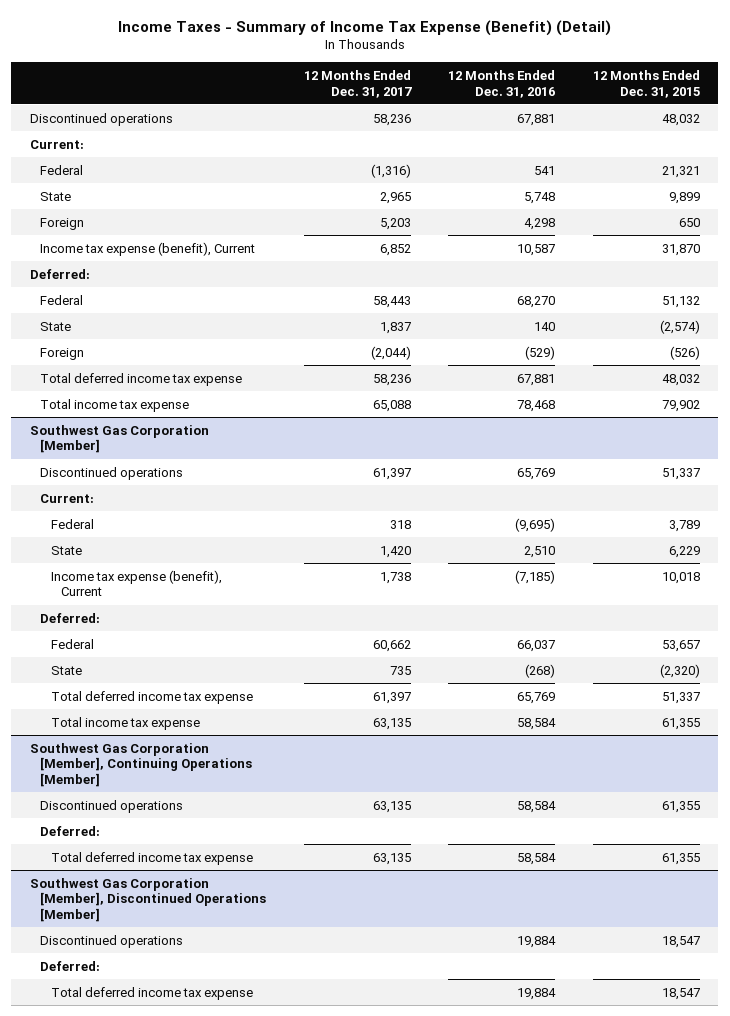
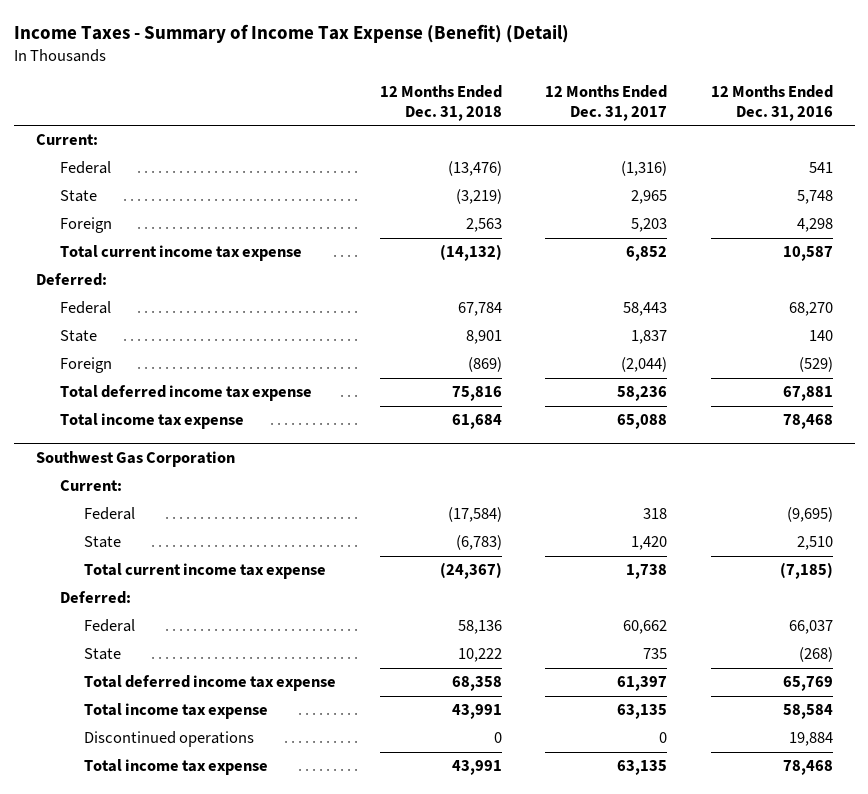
[592,69,700,98] 12 Months Ended Dec. 31, 2015 -> none
none -> [379,85,502,121] 12 Months Ended Dec. 31, 2018
[29,112,173,126] Discontinued operations -> none
[40,241,256,256] Income tax expense (benefit), Current -> [59,245,302,262] Total current income tax expense
[40,466,184,480] Discontinued operations -> none
[29,424,209,454] Southwest Gas Corporation [Member] -> [35,451,235,468] Southwest Gas Corporation
[50,569,222,597] Income tax expense (benefit), Current -> [84,563,327,580] Total current income tax expense
[29,742,253,788] Southwest Gas Corporation [Member], Continuing Operations [Member] -> none
[40,825,101,836] Deferred: -> none
[29,877,267,923] Southwest Gas Corporation [Member], Discontinued Operations [Member] -> none
[40,934,184,948] Discontinued operations -> none
[40,960,101,971] Deferred: -> none
[50,986,253,1000] Total deferred income tax expense -> none
[372,800,411,813] 63,135 -> [659,732,668,744] 0
[517,800,557,813] 58,584 -> [788,732,833,747] 19,884
[50,851,253,865] Total deferred income tax expense -> [84,759,269,776] Total income tax expense
[517,852,557,865] 58,584 -> [782,760,833,776] 78,468

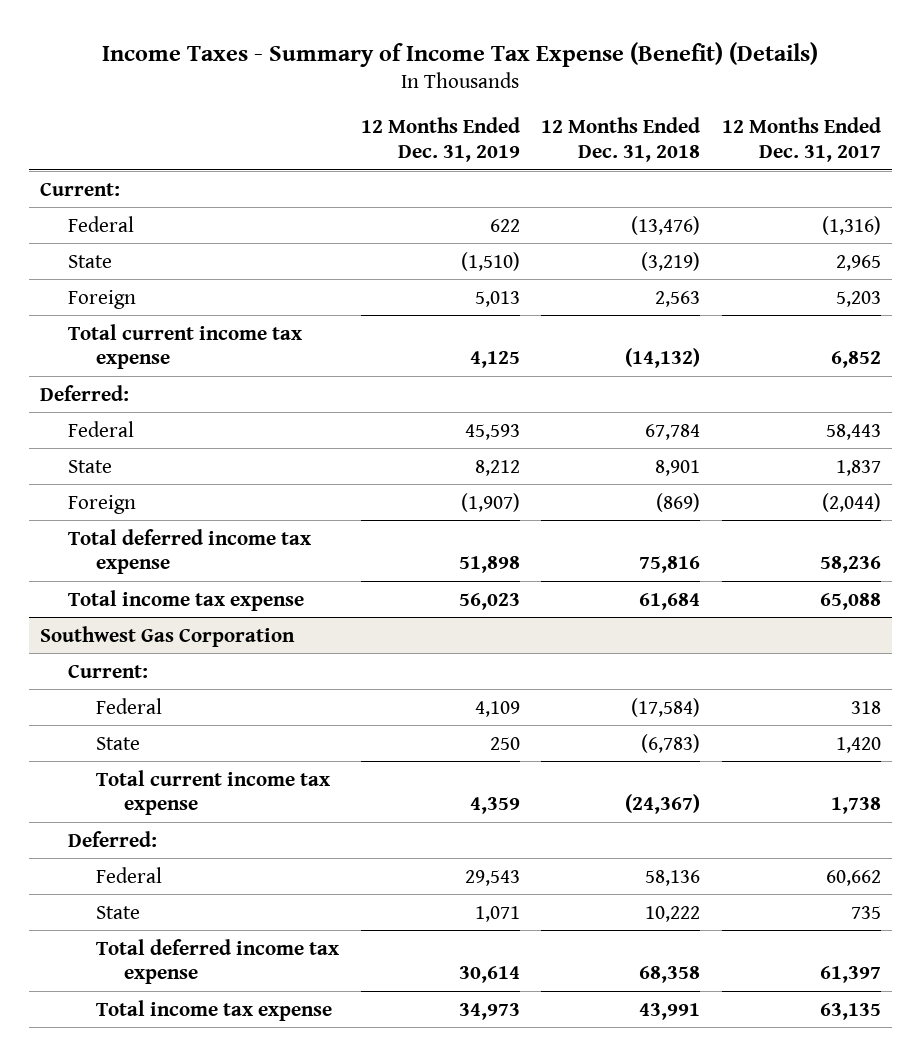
[13,24,569,44] Income Taxes - Summary of Income Tax Expense (Benefit) (Detail) -> [102,41,819,67] Income Taxes - Summary of Income Tax Expense (Benefit) (Details)
[710,85,833,121] 12 Months Ended Dec. 31, 2016 -> none
none -> [360,117,520,162] 12 Months Ended Dec. 31, 2019
[84,731,255,748] Discontinued operations -> none
[84,759,269,776] Total income tax expense -> none

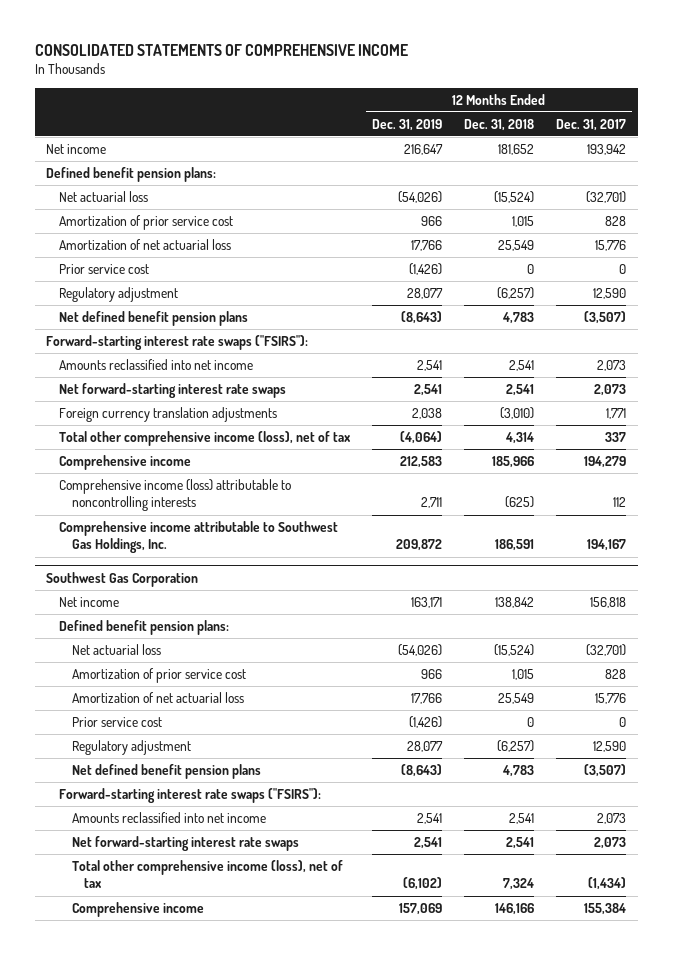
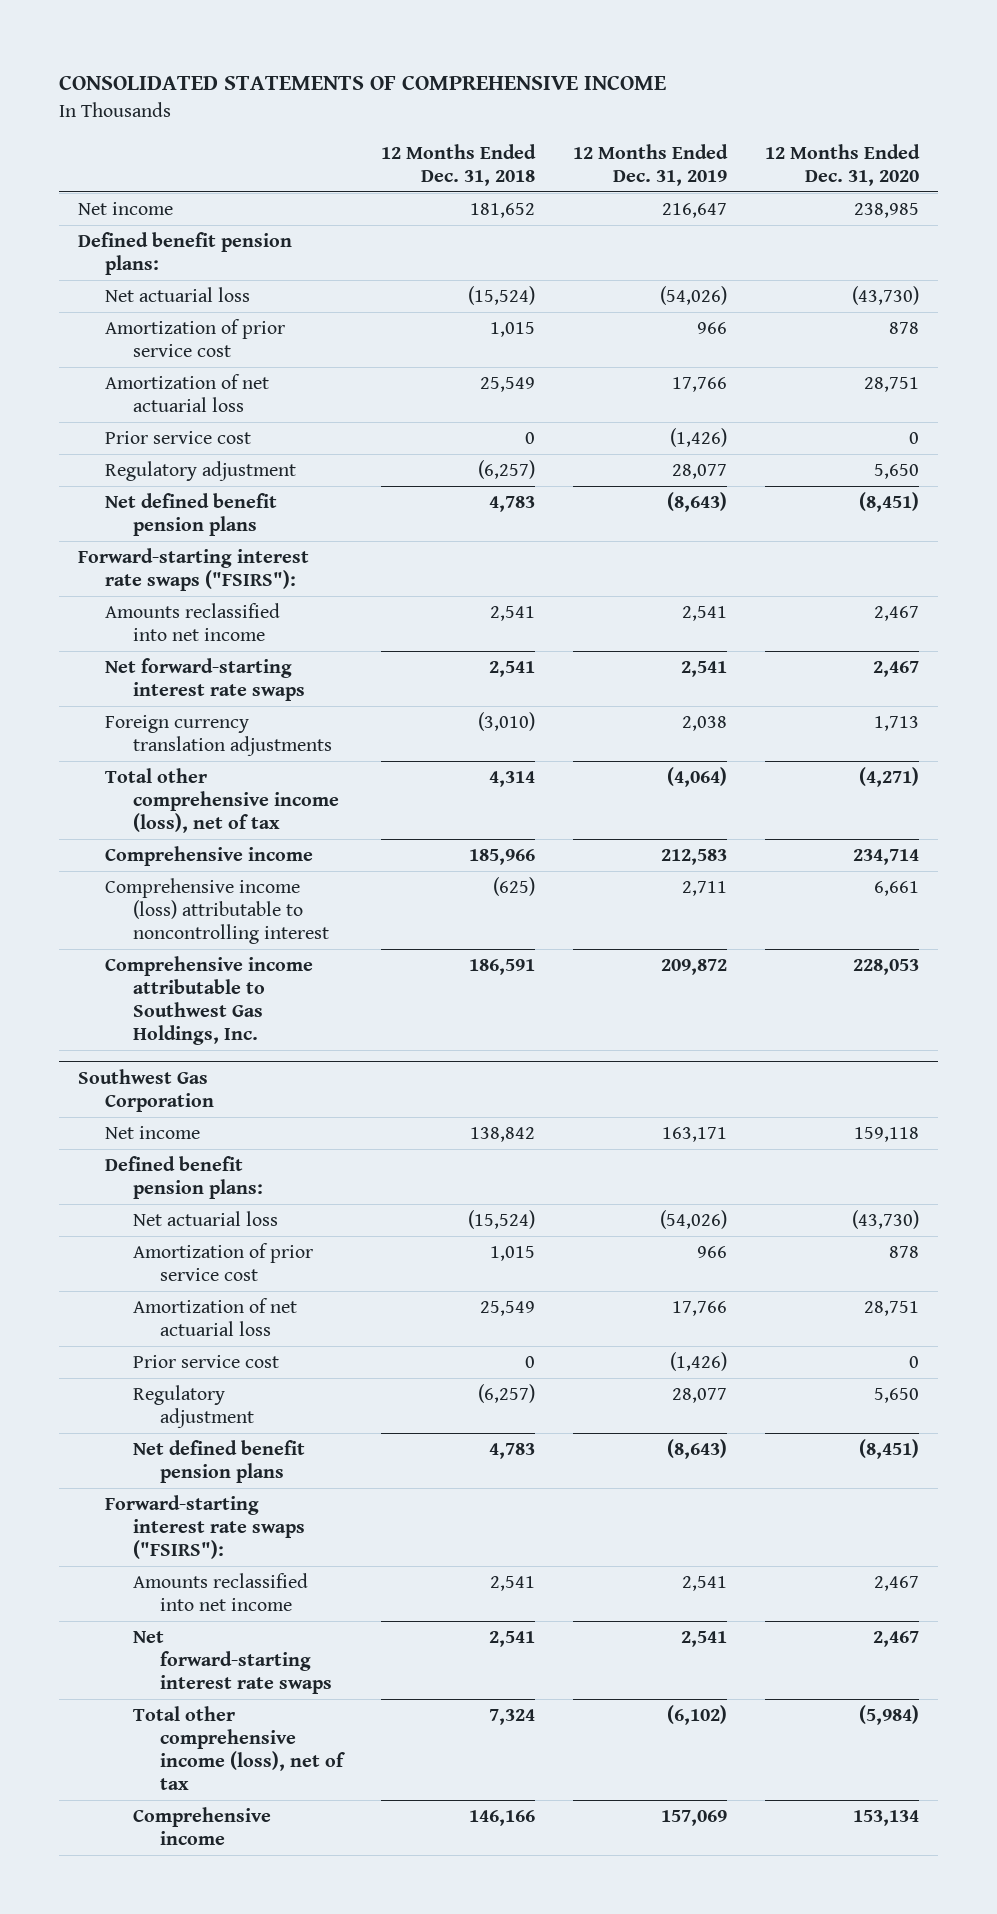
[556,118,627,131] Dec. 31, 2017 -> none
none -> [765,143,921,186] 12 Months Ended Dec. 31, 2020
[58,478,291,512] Comprehensive income (loss) attributable to noncontrolling interests -> [105,878,329,945] Comprehensive income (loss) attributable to noncontrolling interest

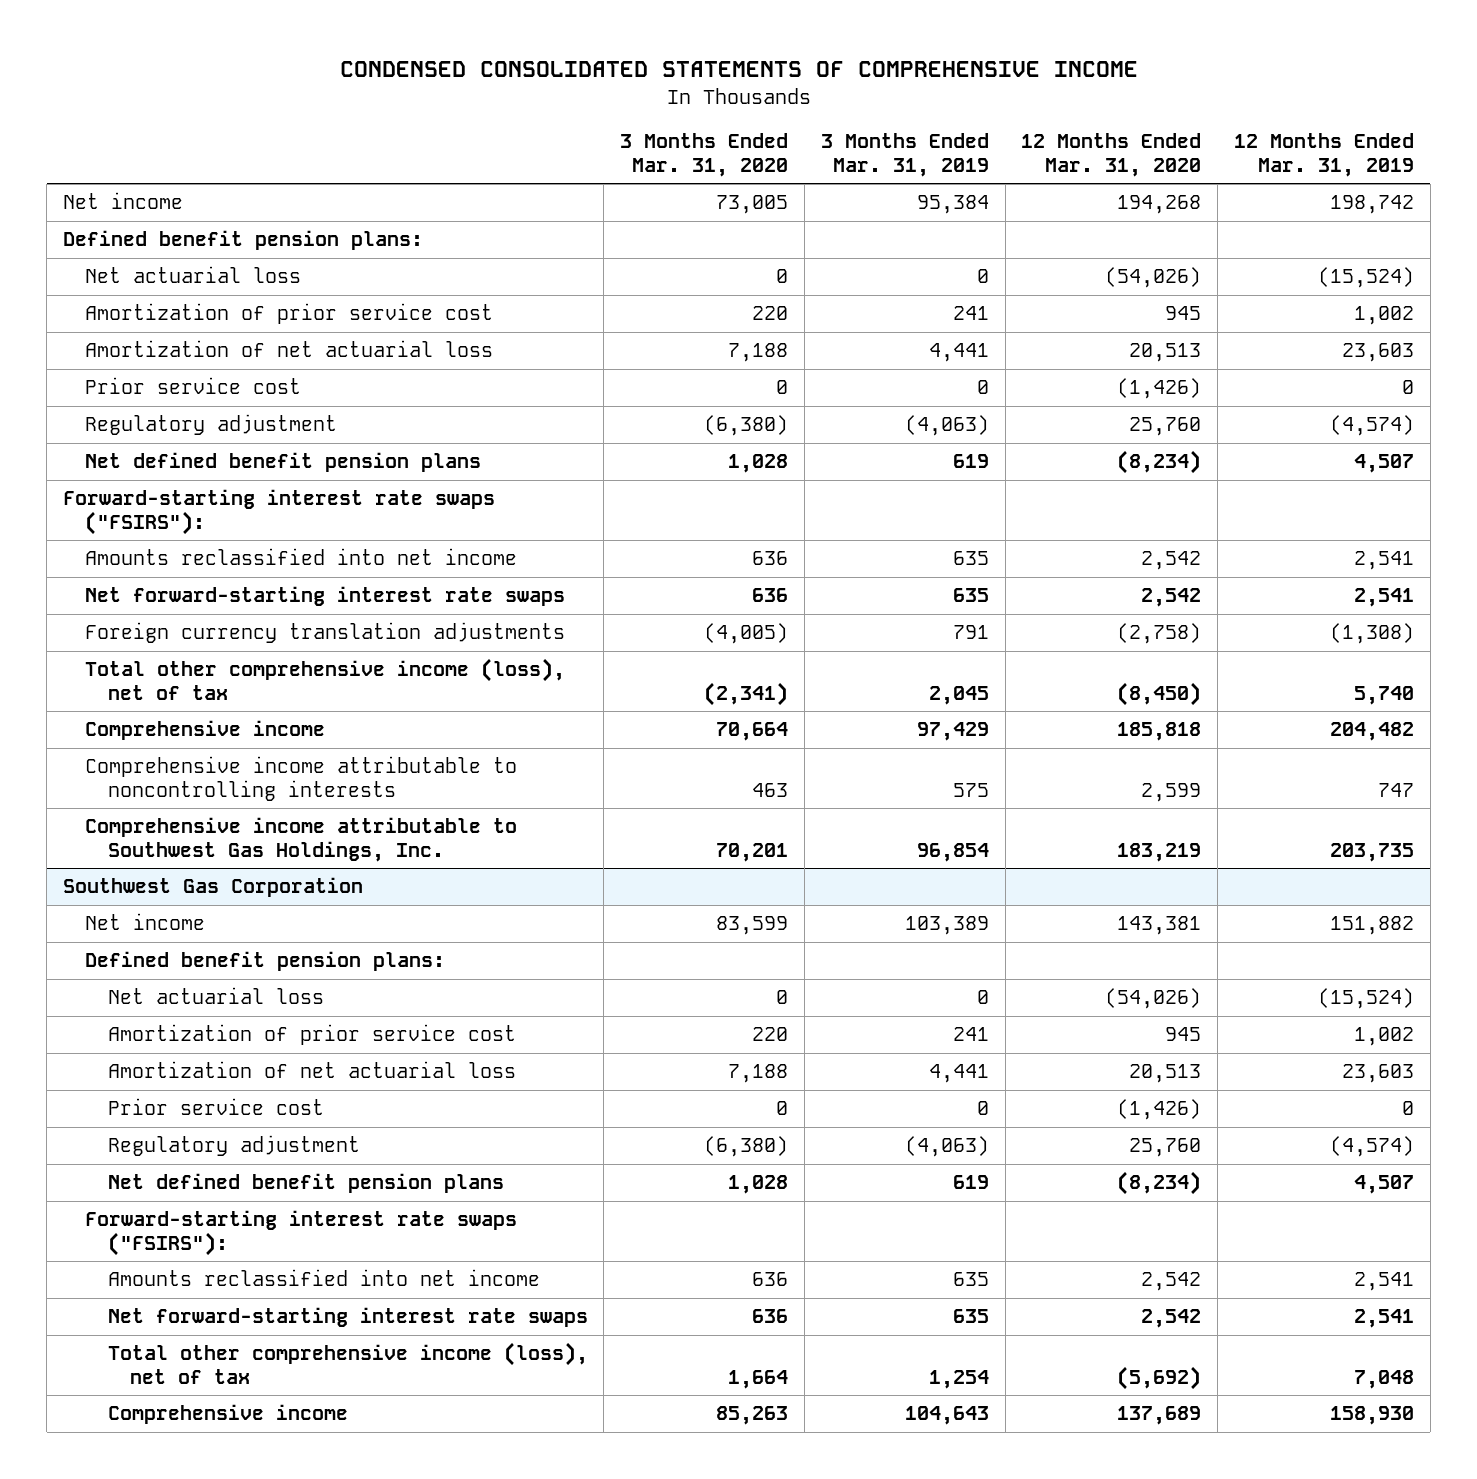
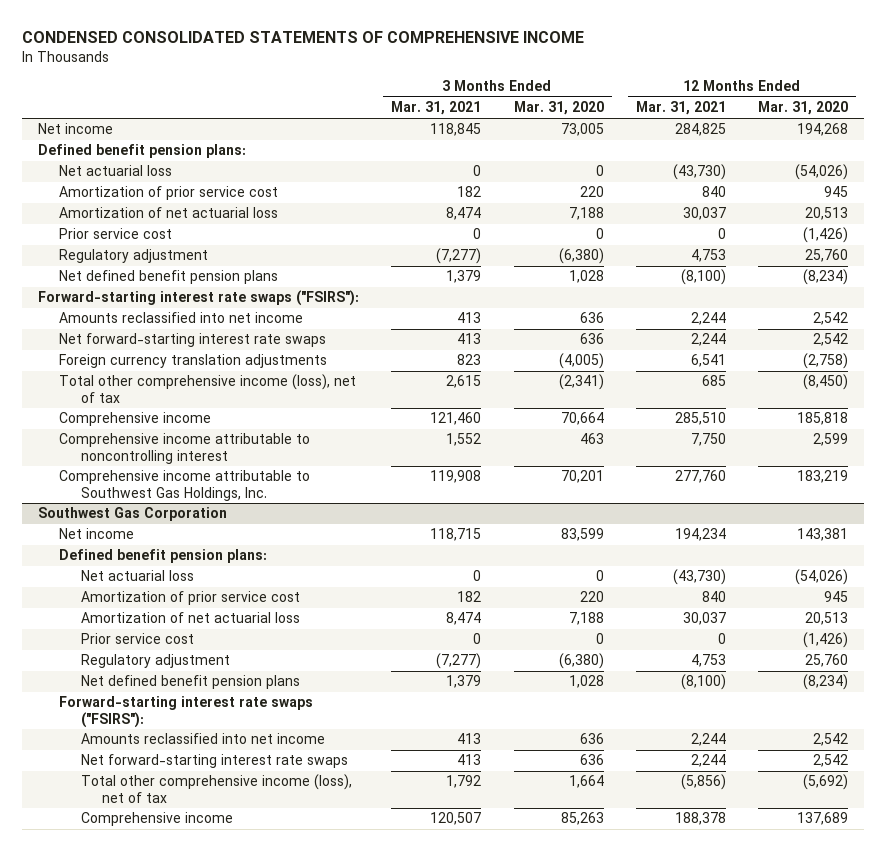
[820,133,989,177] 3 Months Ended Mar. 31, 2019 -> none
[1234,133,1415,177] 12 Months Ended Mar. 31, 2019 -> none
none -> [391,101,482,116] Mar. 31, 2021
none -> [635,101,726,116] Mar. 31, 2021
[85,756,518,801] Comprehensive income attributable to noncontrolling interests -> [59,433,311,464] Comprehensive income attributable to noncontrolling interest

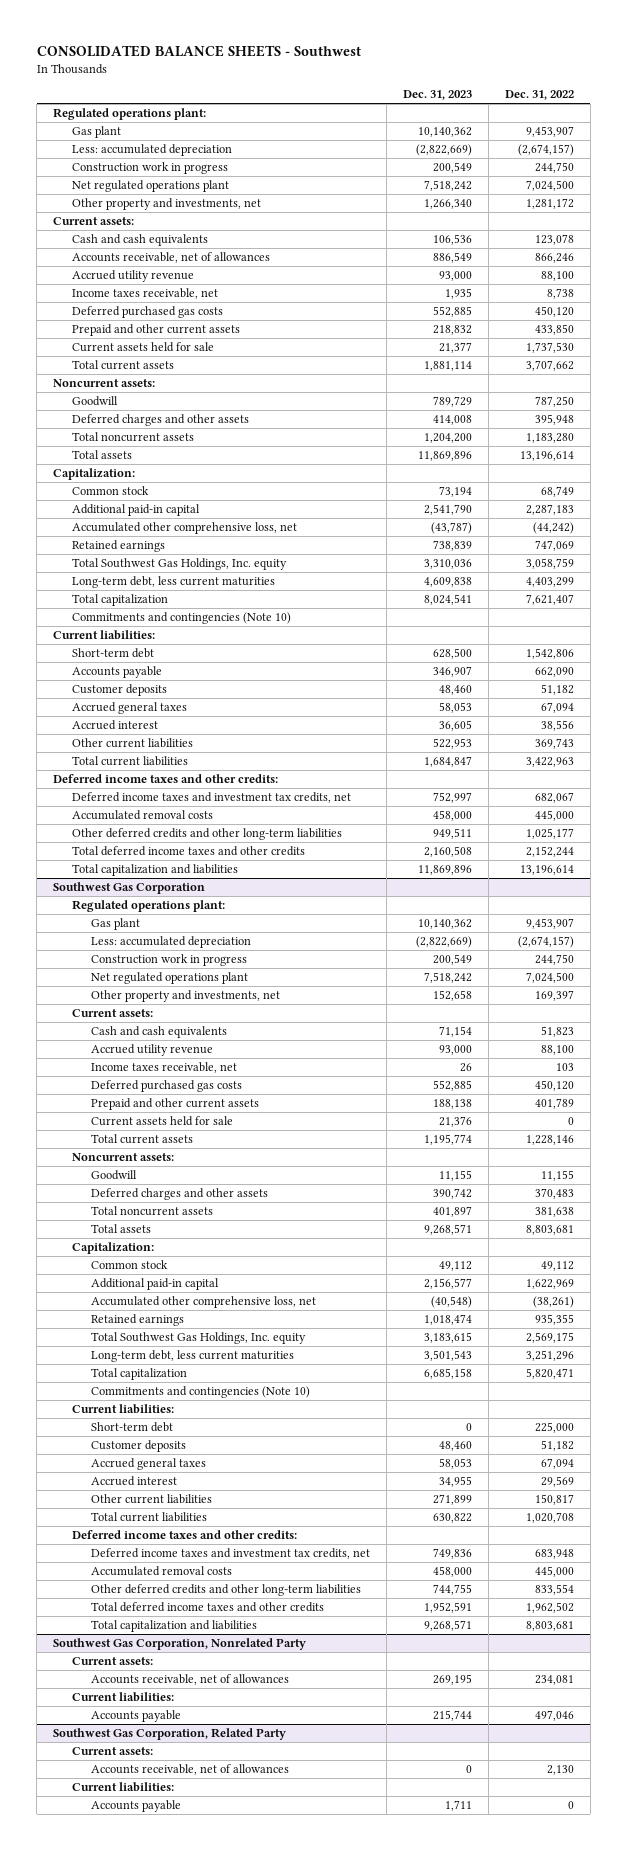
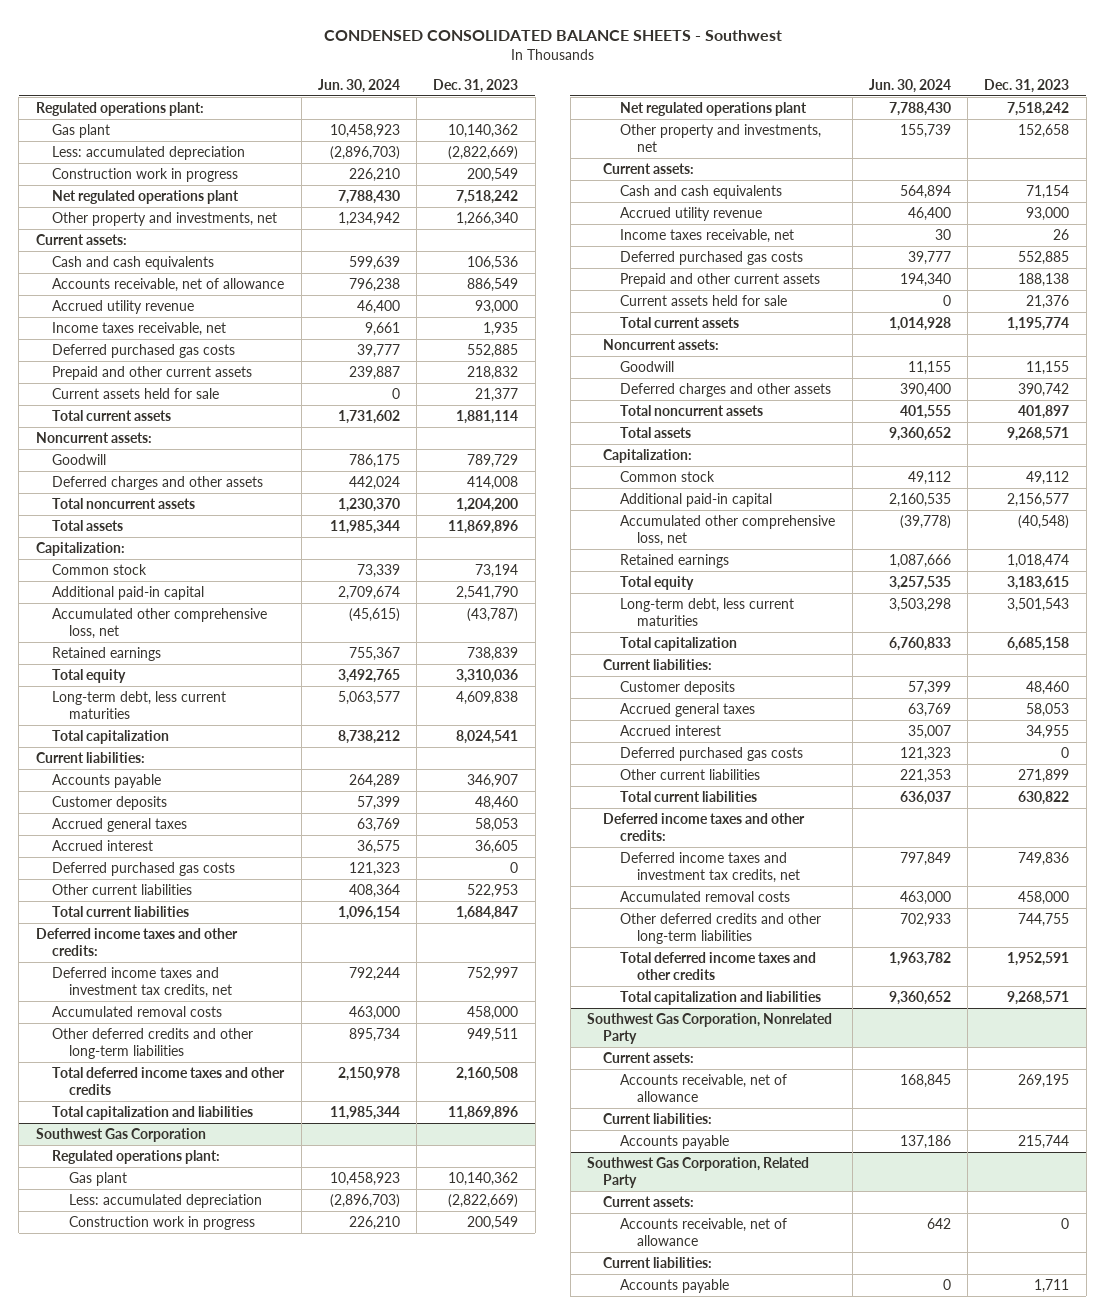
[36,44,361,57] CONSOLIDATED BALANCE SHEETS - Southwest -> [323,29,782,41] CONDENSED CONSOLIDATED BALANCE SHEETS - Southwest
[504,90,574,101] Dec. 31, 2022 -> none
none -> [317,78,400,93] Jun. 30, 2024
[72,252,271,264] Accounts receivable, net of allowances -> [52,278,285,293] Accounts receivable, net of allowance
[72,558,288,571] Total Southwest Gas Holdings, Inc. equity -> [52,669,127,684] Total equity
[72,612,292,625] Commitments and contingencies (Note 10) -> none
[72,648,155,659] Short-term debt -> none
none -> [52,862,236,877] Deferred purchased gas costs
[91,1332,307,1345] Total Southwest Gas Holdings, Inc. equity -> [620,576,695,591] Total equity
[91,1386,311,1399] Commitments and contingencies (Note 10) -> none
[91,1422,174,1433] Short-term debt -> none
none -> [620,747,804,762] Deferred purchased gas costs
[91,1674,290,1686] Accounts receivable, net of allowances -> [620,1074,788,1103] Accounts receivable, net of allowance
[91,1764,290,1776] Accounts receivable, net of allowances -> [620,1218,788,1247] Accounts receivable, net of allowance

